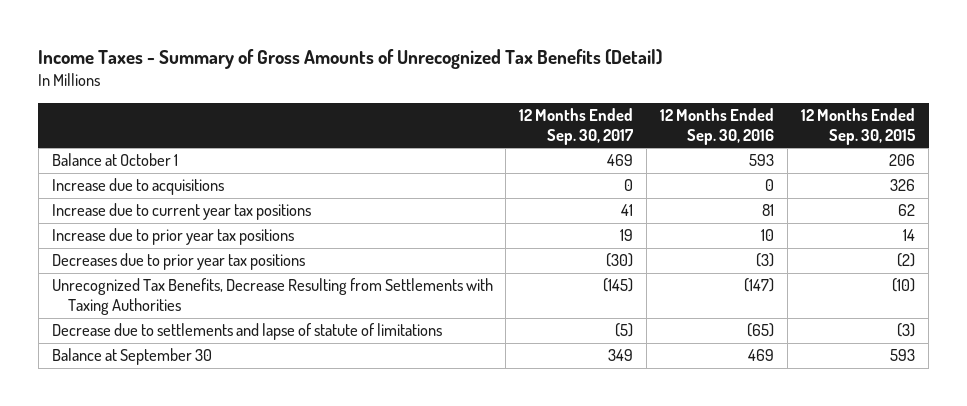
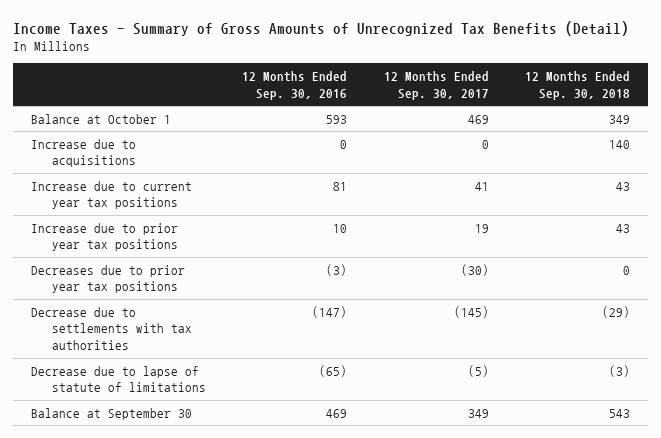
[801,108,917,146] 12 Months Ended Sep. 30, 2015 -> none
none -> [525,71,631,100] 12 Months Ended Sep. 30, 2018
[51,278,493,316] Unrecognized Tax Benefits, Decrease Resulting from Settlements with Taxing Authorities -> [30,306,192,351] Decrease due to settlements with tax authorities
[51,323,442,341] Decrease due to settlements and lapse of statute of limitations -> [30,365,206,393] Decrease due to lapse of statute of limitations

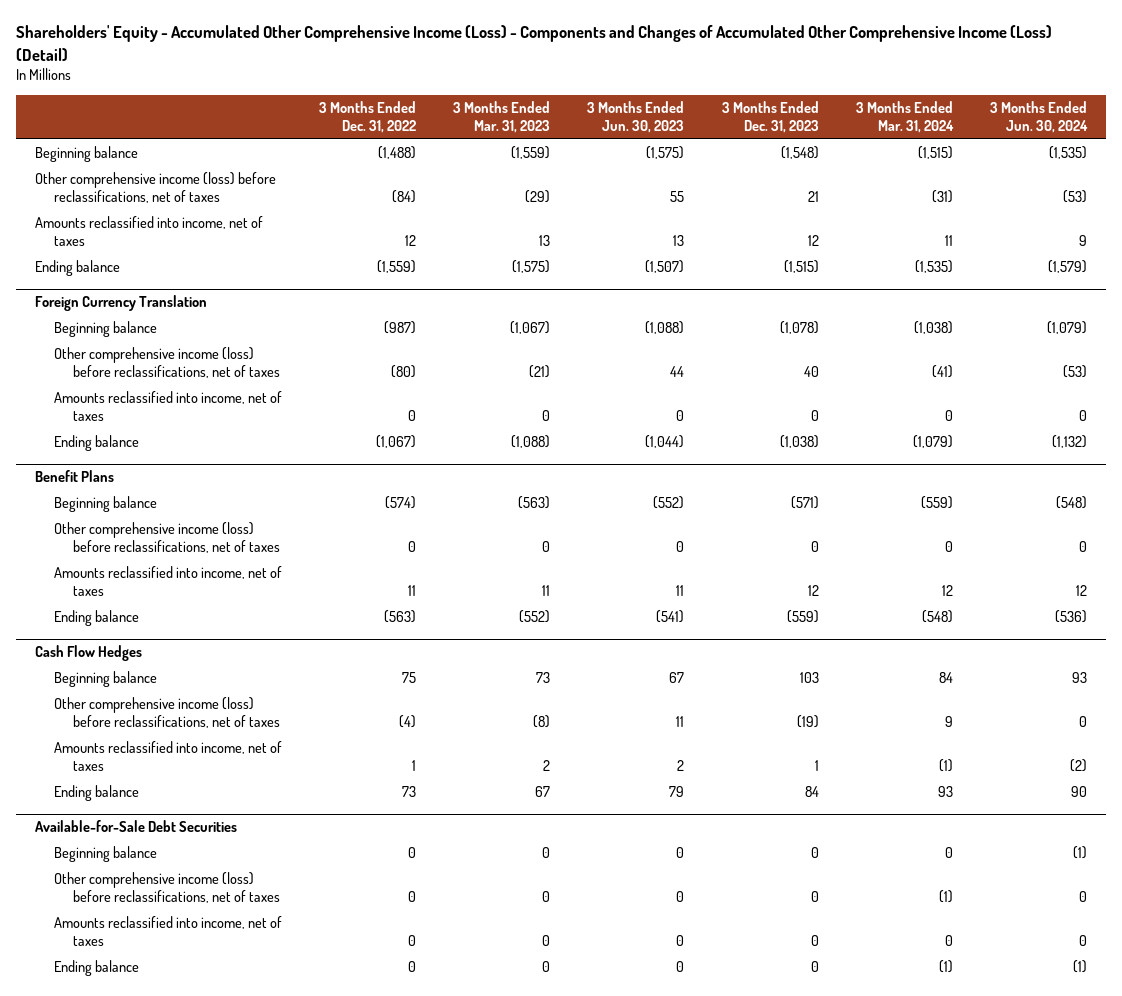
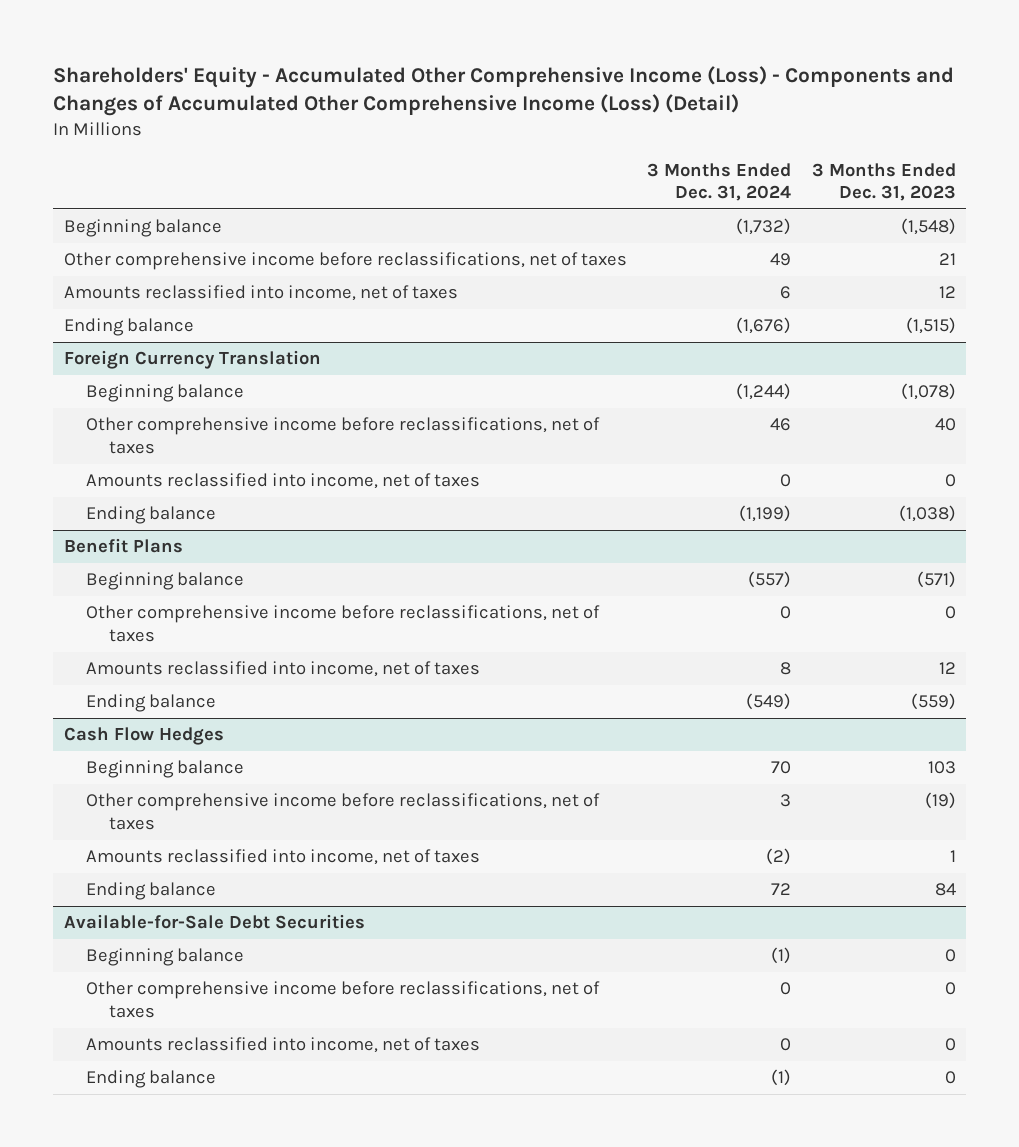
[318,101,416,134] 3 Months Ended Dec. 31, 2022 -> none
[453,101,551,134] 3 Months Ended Mar. 31, 2023 -> none
[587,101,685,134] 3 Months Ended Jun. 30, 2023 -> none
[855,101,954,134] 3 Months Ended Mar. 31, 2024 -> none
[990,101,1089,134] 3 Months Ended Jun. 30, 2024 -> none
none -> [647,162,792,202] 3 Months Ended Dec. 31, 2024
[34,172,276,204] Other comprehensive income (loss) before reclassifications, net of taxes -> [63,252,627,271] Other comprehensive income before reclassifications, net of taxes
[53,347,280,379] Other comprehensive income (loss) before reclassifications, net of taxes -> [86,417,601,454] Other comprehensive income before reclassifications, net of taxes
[53,522,280,554] Other comprehensive income (loss) before reclassifications, net of taxes -> [86,605,601,642] Other comprehensive income before reclassifications, net of taxes
[53,697,280,729] Other comprehensive income (loss) before reclassifications, net of taxes -> [86,793,601,830] Other comprehensive income before reclassifications, net of taxes
[53,872,280,904] Other comprehensive income (loss) before reclassifications, net of taxes -> [86,981,601,1018] Other comprehensive income before reclassifications, net of taxes

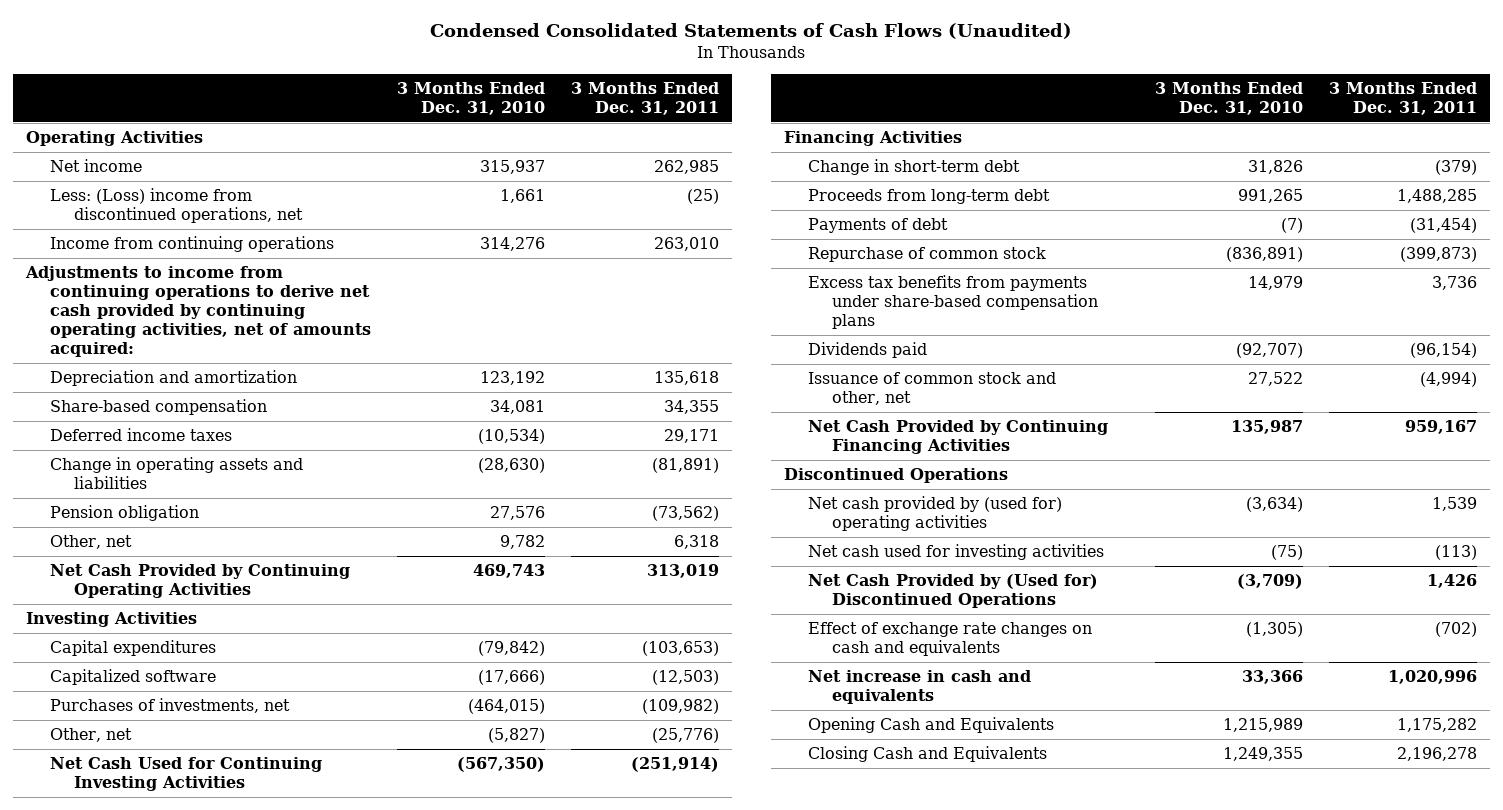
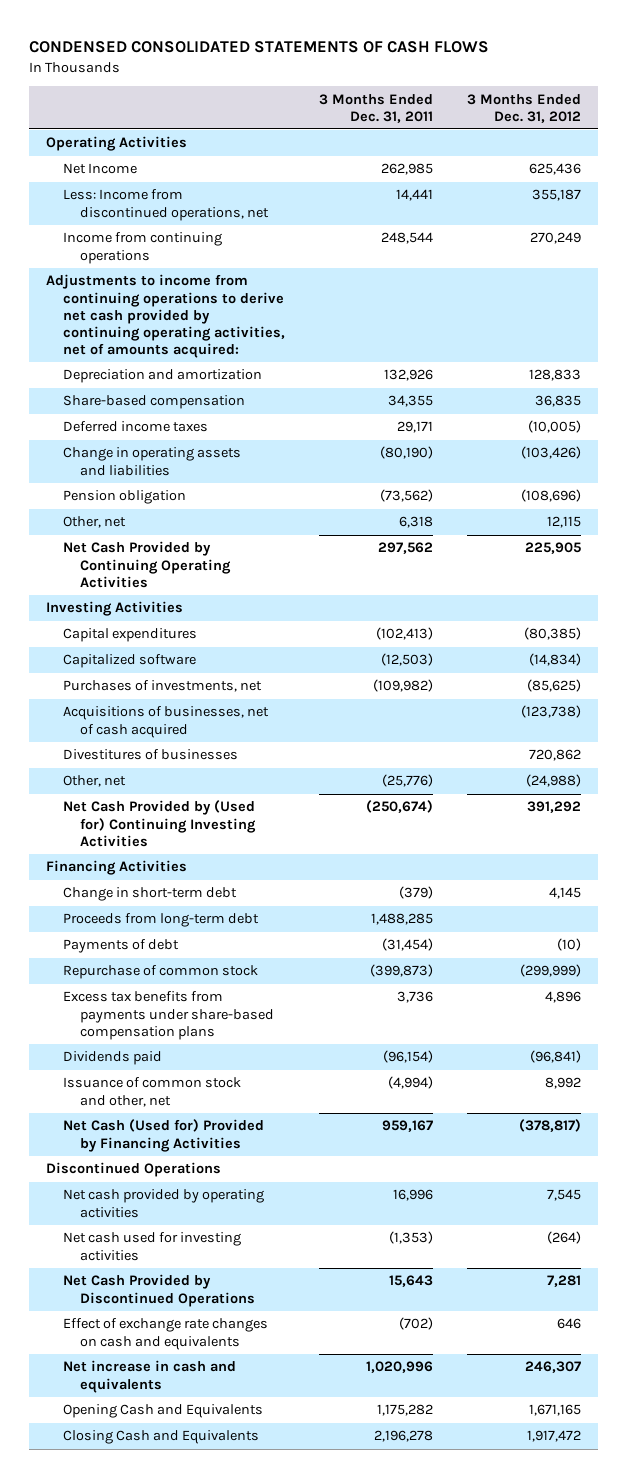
[430,22,1073,39] Condensed Consolidated Statements of Cash Flows (Unaudited) -> [29,40,490,53] CONDENSED CONSOLIDATED STATEMENTS OF CASH FLOWS
[396,82,545,116] 3 Months Ended Dec. 31, 2010 -> none
none -> [466,93,581,123] 3 Months Ended Dec. 31, 2012
[49,159,142,173] Net income -> [63,163,138,175] Net Income
[49,188,303,224] Less: (Loss) income from discontinued operations, net -> [63,189,269,221] Less: Income from discontinued operations, net
[686,189,719,205] (25) -> [395,189,433,202] 14,441
[653,237,719,252] 263,010 -> [380,232,433,245] 248,544
[653,371,719,386] 135,618 -> [383,369,433,382] 132,926
[651,458,719,474] (81,891) -> [379,446,433,460] (80,190)
[646,564,719,579] 313,019 -> [377,542,433,555] 297,562
[641,641,719,657] (103,653) -> [375,627,433,641] (102,413)
none -> [63,706,270,738] Acquisitions of businesses, net of cash acquired
none -> [63,749,239,761] Divestitures of businesses
[49,757,322,792] Net Cash Used for Continuing Investing Activities -> [63,800,256,847] Net Cash Provided by (Used for) Continuing Investing Activities
[630,757,719,773] (251,914) -> [365,800,433,814] (250,674)
[808,420,1109,455] Net Cash Provided by Continuing Financing Activities -> [63,1119,265,1152] Net Cash (Used for) Provided by Financing Activities
[808,496,1063,532] Net cash provided by (used for) operating activities -> [63,1189,265,1218] Net cash provided by operating activities
[1431,497,1477,512] 1,539 -> [392,1189,433,1202] 16,996
[1434,545,1477,561] (113) -> [388,1231,433,1245] (1,353)
[808,574,1099,609] Net Cash Provided by (Used for) Discontinued Operations -> [63,1274,255,1307] Net Cash Provided by Discontinued Operations
[1426,574,1477,589] 1,426 -> [388,1275,433,1288] 15,643

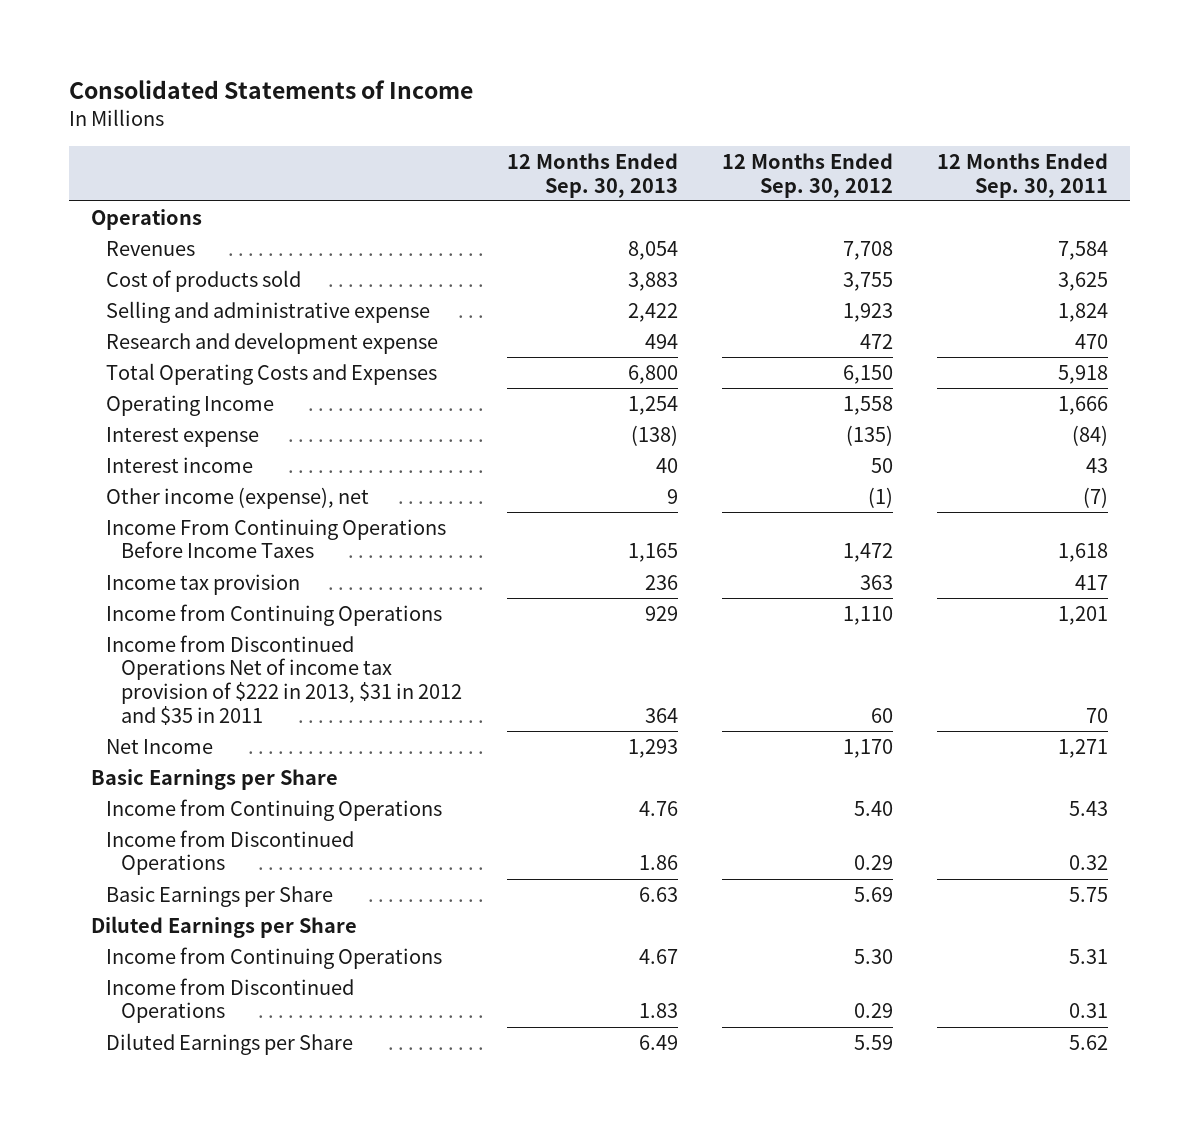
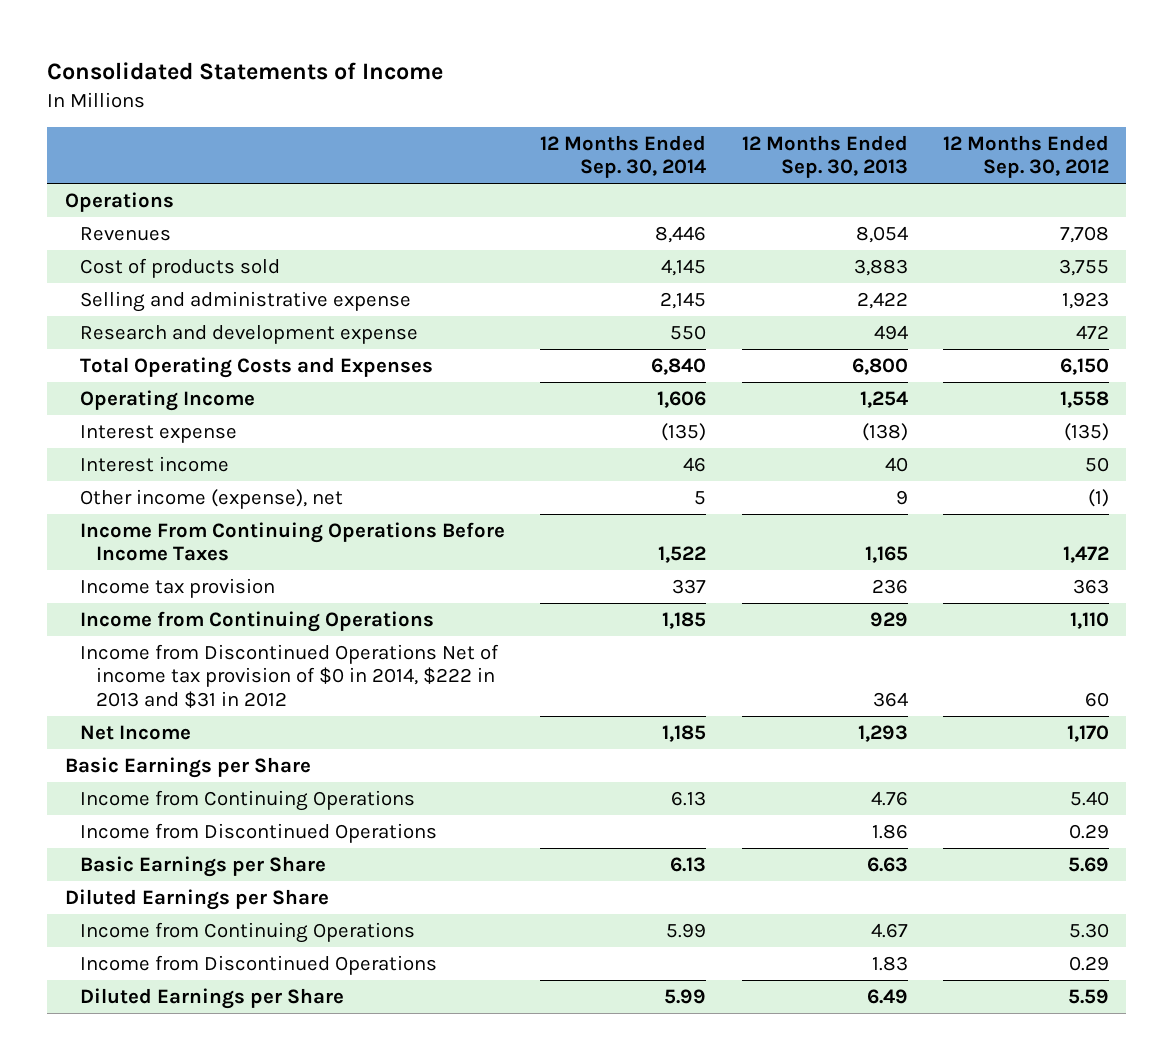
[936,153,1108,198] 12 Months Ended Sep. 30, 2011 -> none
none -> [540,134,707,179] 12 Months Ended Sep. 30, 2014
[106,634,463,725] Income from Discontinued Operations Net of income tax provision of $222 in 2013, $31 in 2012 and $35 in 2011 -> [80,643,500,709] Income from Discontinued Operations Net of income tax provision of $0 in 2014, $222 in 2013 and $31 in 2012

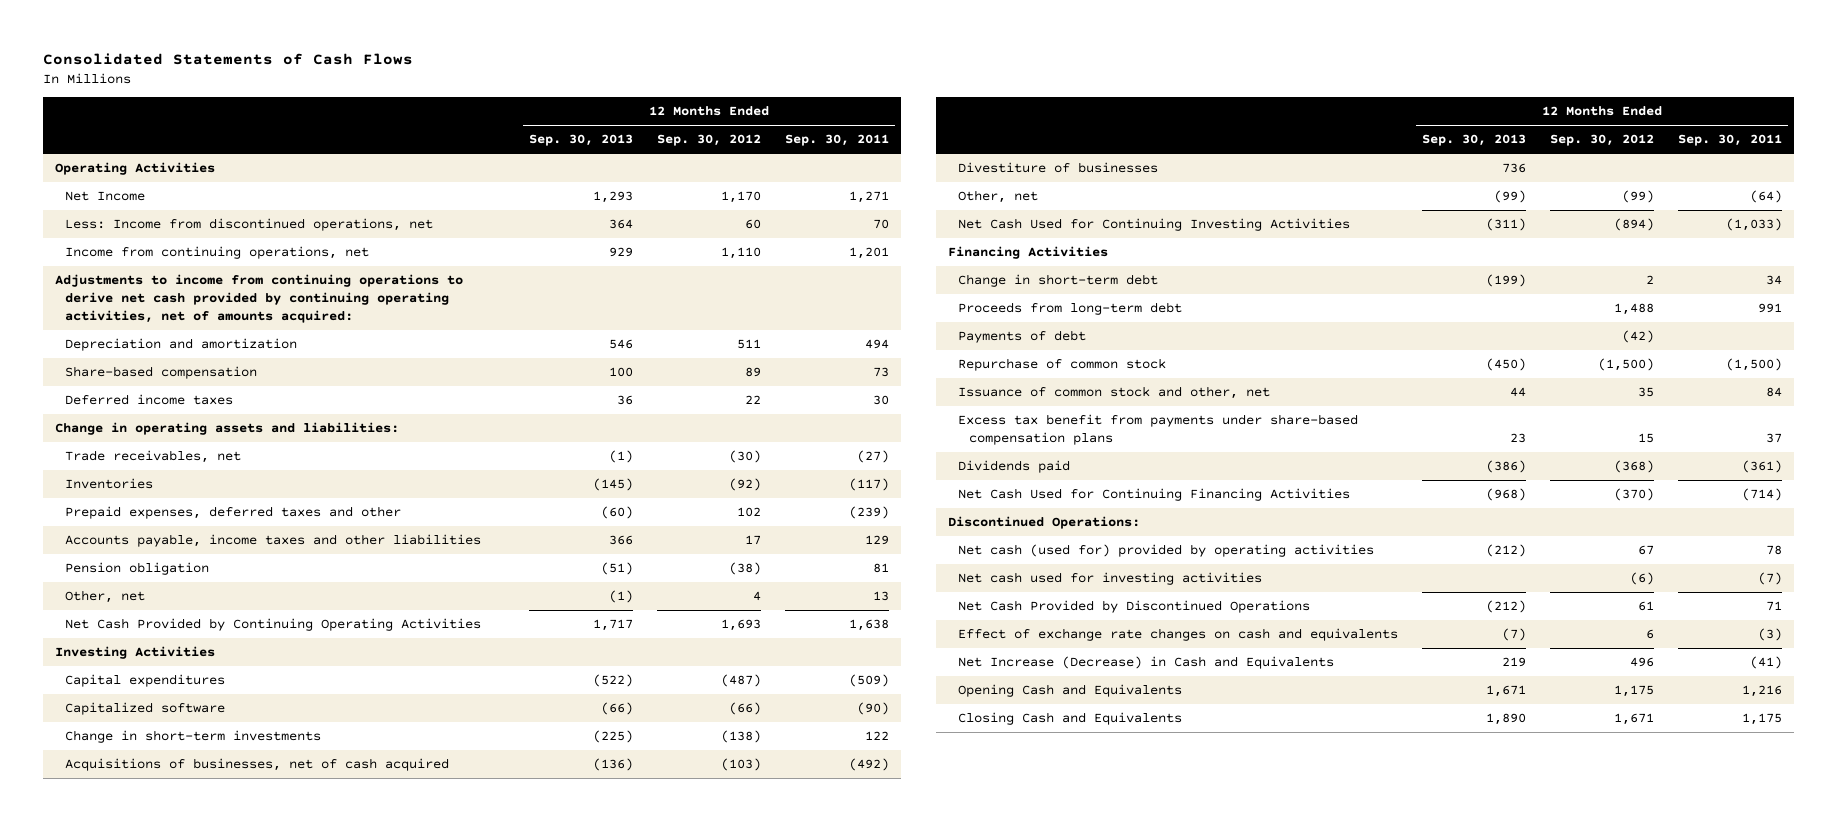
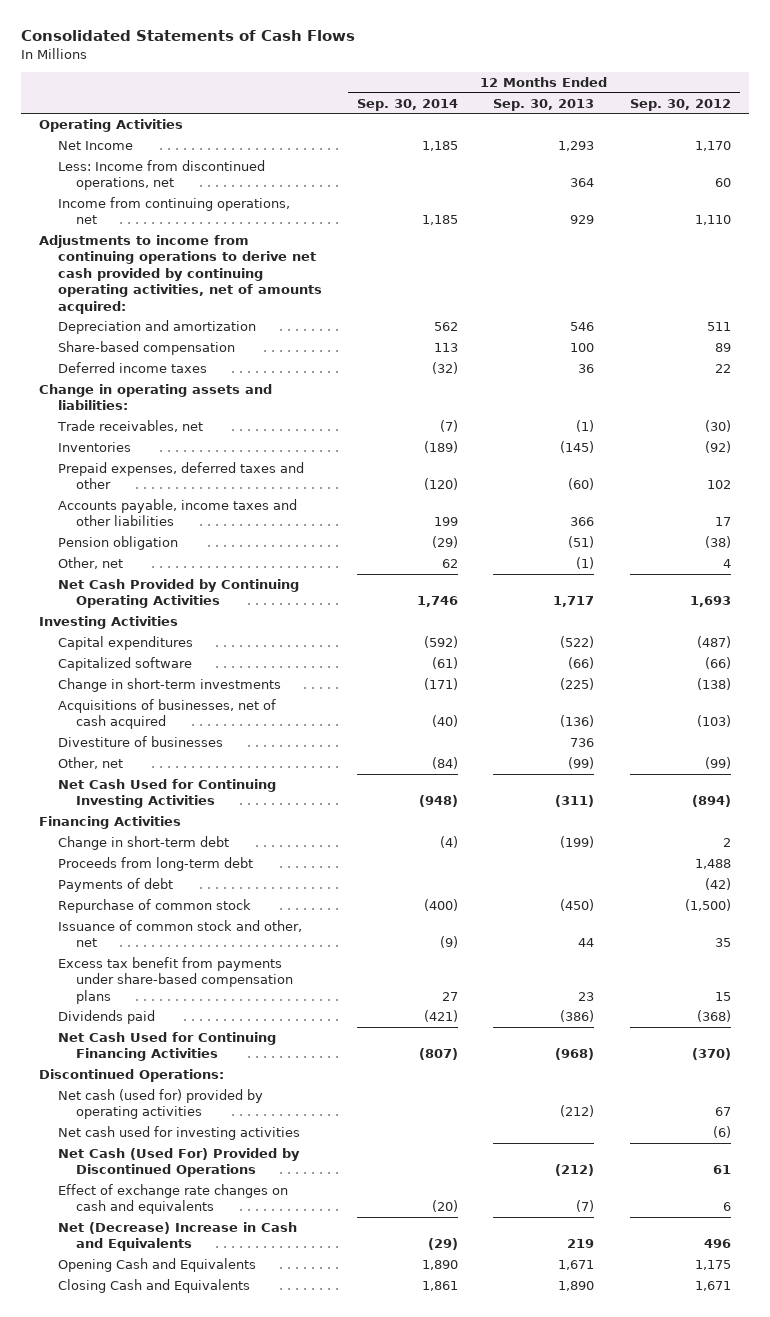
[784,134,889,147] Sep. 30, 2011 -> none
none -> [357,98,459,111] Sep. 30, 2014
[958,600,1311,614] Net Cash Provided by Discontinued Operations -> [57,1148,300,1178] Net Cash (Used For) Provided by Discontinued Operations
[958,656,1335,670] Net Increase (Decrease) in Cash and Equivalents -> [57,1222,297,1252] Net (Decrease) Increase in Cash and Equivalents

